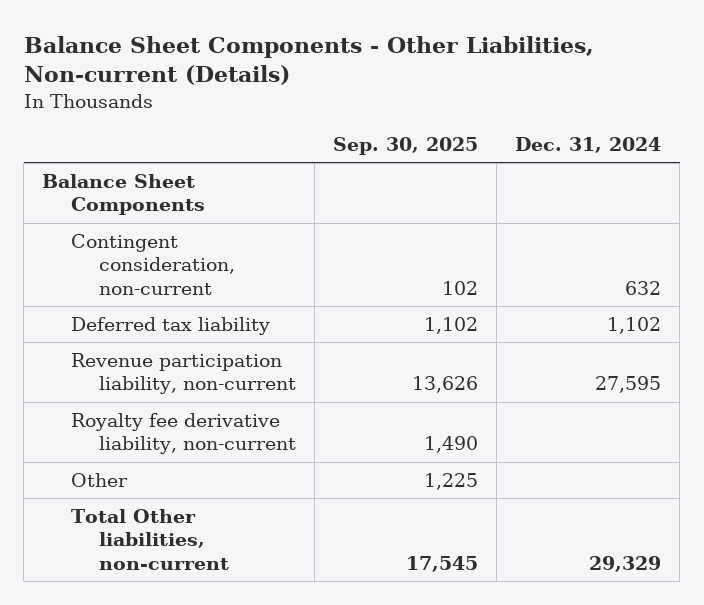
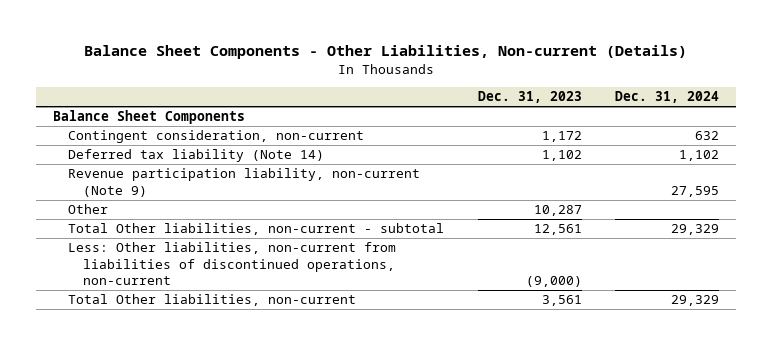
[333,137,479,156] Sep. 30, 2025 -> none
none -> [477,91,582,104] Dec. 31, 2023
[70,412,297,455] Royalty fee derivative liability, non-current -> none
[70,316,270,335] Deferred tax liability -> [67,149,324,163] Deferred tax liability (Note 14)
[70,352,297,395] Revenue participation liability, non-current -> [67,168,420,197] Revenue participation liability, non-current (Note 9)
none -> [67,223,444,236] Total Other liabilities, non-current - subtotal
none -> [67,242,396,285] Less: Other liabilities, non-current from liabilities of discontinued operations, non-current

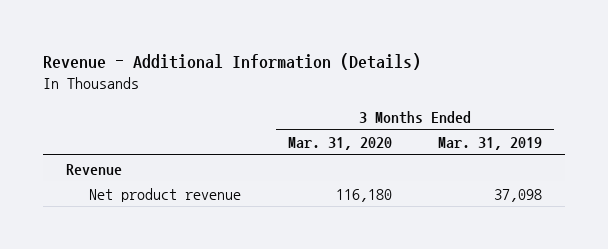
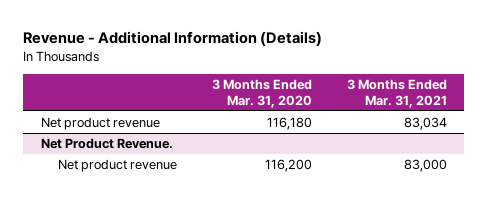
[438,137,543,151] Mar. 31, 2019 -> none
none -> [346,79,447,108] 3 Months Ended Mar. 31, 2021
[66,163,123,175] Revenue -> none
none -> [40,138,173,150] Net Product Revenue.
none -> [58,159,178,173] Net product revenue

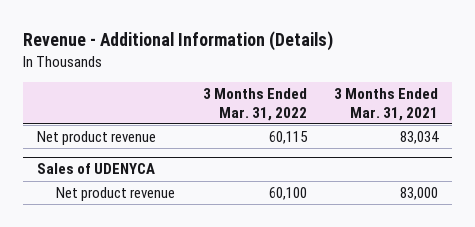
[212,79,313,108] 3 Months Ended Mar. 31, 2020 -> none
none -> [202,87,307,121] 3 Months Ended Mar. 31, 2022
[40,138,173,150] Net Product Revenue. -> [36,163,155,175] Sales of UDENYCA

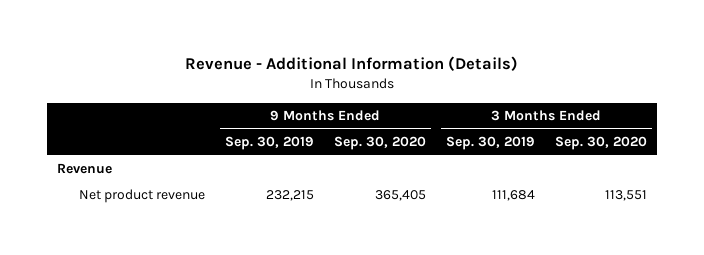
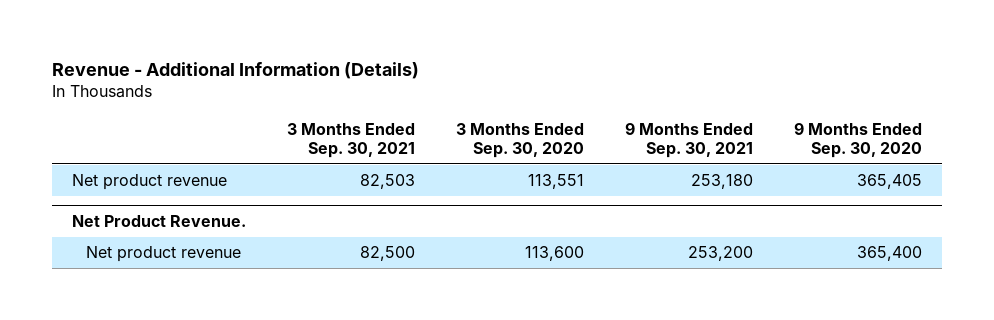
[224,136,314,151] Sep. 30, 2019 -> none
[445,136,535,151] Sep. 30, 2019 -> none
none -> [287,122,416,158] 3 Months Ended Sep. 30, 2021
none -> [624,121,753,158] 9 Months Ended Sep. 30, 2021
[57,163,113,175] Revenue -> none
none -> [72,215,247,228] Net Product Revenue.
none -> [86,246,242,263] Net product revenue

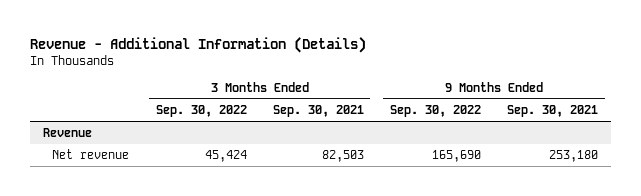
[455,122,584,158] 3 Months Ended Sep. 30, 2020 -> none
[793,121,922,158] 9 Months Ended Sep. 30, 2020 -> none
none -> [155,105,247,118] Sep. 30, 2022
none -> [389,105,481,118] Sep. 30, 2022
[72,215,247,228] Net Product Revenue. -> none
[86,246,242,263] Net product revenue -> none
none -> [43,128,93,138] Revenue
[72,174,228,191] Net product revenue -> [52,149,130,160] Net revenue

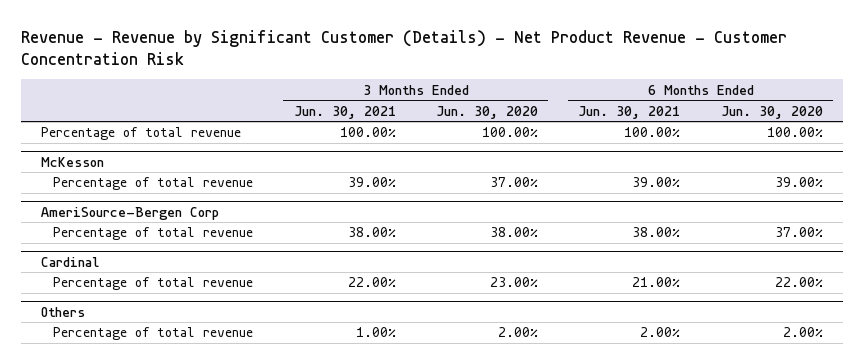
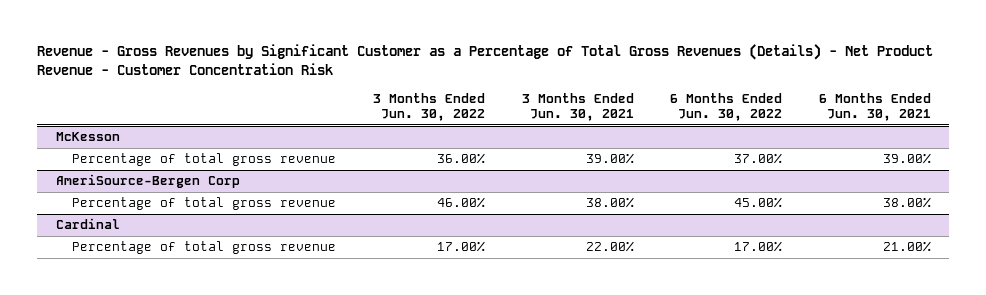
[20,30,787,66] Revenue - Revenue by Significant Customer (Details) - Net Product Revenue - Customer Concentration Risk -> [37,44,934,76] Revenue - Gross Revenues by Significant Customer as a Percentage of Total Gross Revenues (Details) - Net Product Revenue - Customer Concentration Risk
[436,105,539,119] Jun. 30, 2020 -> none
[720,105,823,119] Jun. 30, 2020 -> none
none -> [373,92,486,122] 3 Months Ended Jun. 30, 2022
none -> [670,92,783,122] 6 Months Ended Jun. 30, 2022
[41,127,242,141] Percentage of total revenue -> none
[53,177,254,191] Percentage of total revenue -> [72,153,337,167] Percentage of total gross revenue
[53,227,254,241] Percentage of total revenue -> [72,197,337,211] Percentage of total gross revenue
[41,306,86,317] Others -> none
[53,327,254,341] Percentage of total revenue -> none
[53,277,254,291] Percentage of total revenue -> [72,241,337,255] Percentage of total gross revenue

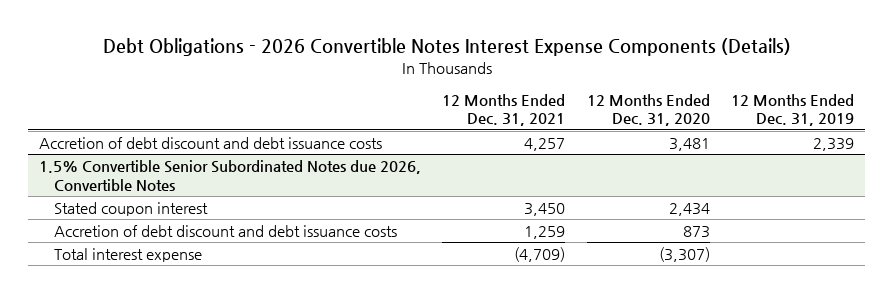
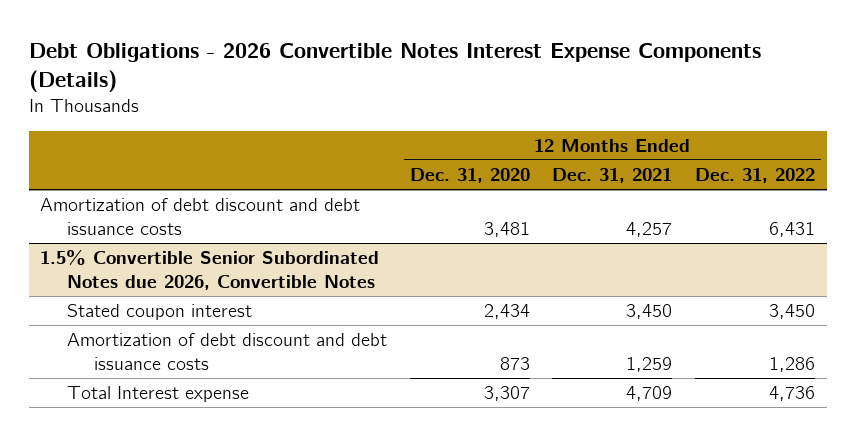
[731,93,855,127] 12 Months Ended Dec. 31, 2019 -> none
none -> [695,168,816,184] Dec. 31, 2022
[39,137,383,150] Accretion of debt discount and debt issuance costs -> [39,198,360,236] Amortization of debt discount and debt issuance costs
[54,225,398,238] Accretion of debt discount and debt issuance costs -> [66,333,387,371] Amortization of debt discount and debt issuance costs
[54,248,203,263] Total interest expense -> [66,386,249,403] Total Interest expense
[514,247,566,263] (4,709) -> [626,386,673,402] 4,709
[658,247,710,263] (3,307) -> [483,386,530,402] 3,307

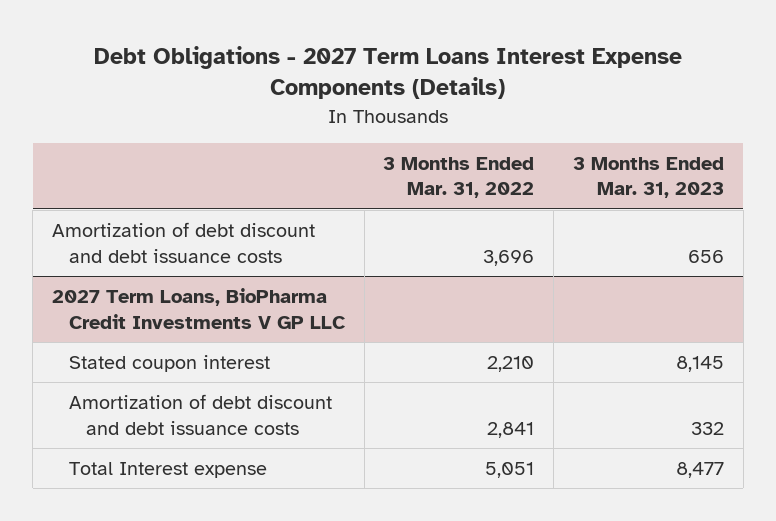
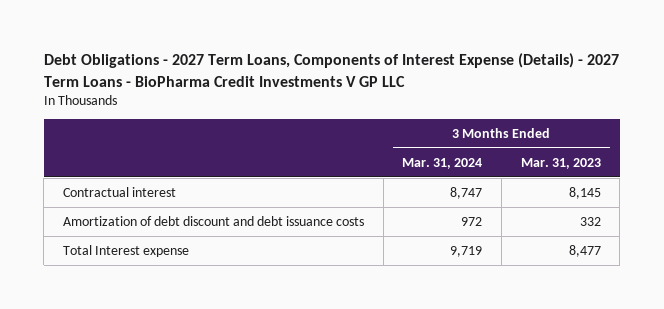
[94,46,683,100] Debt Obligations - 2027 Term Loans Interest Expense Components (Details) -> [43,53,619,87] Debt Obligations - 2027 Term Loans, Components of Interest Expense (Details) - 2027 Term Loans - BioPharma Credit Investments V GP LLC
[383,156,535,199] 3 Months Ended Mar. 31, 2022 -> none
none -> [402,157,483,169] Mar. 31, 2024
[52,221,316,263] Amortization of debt discount and debt issuance costs -> none
[52,287,346,329] 2027 Term Loans, BioPharma Credit Investments V GP LLC -> none
[68,354,270,372] Stated coupon interest -> [63,186,177,197] Contractual interest

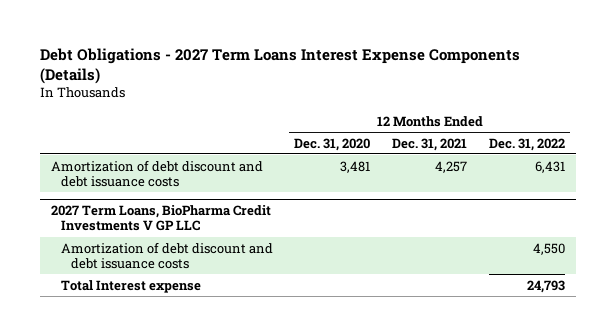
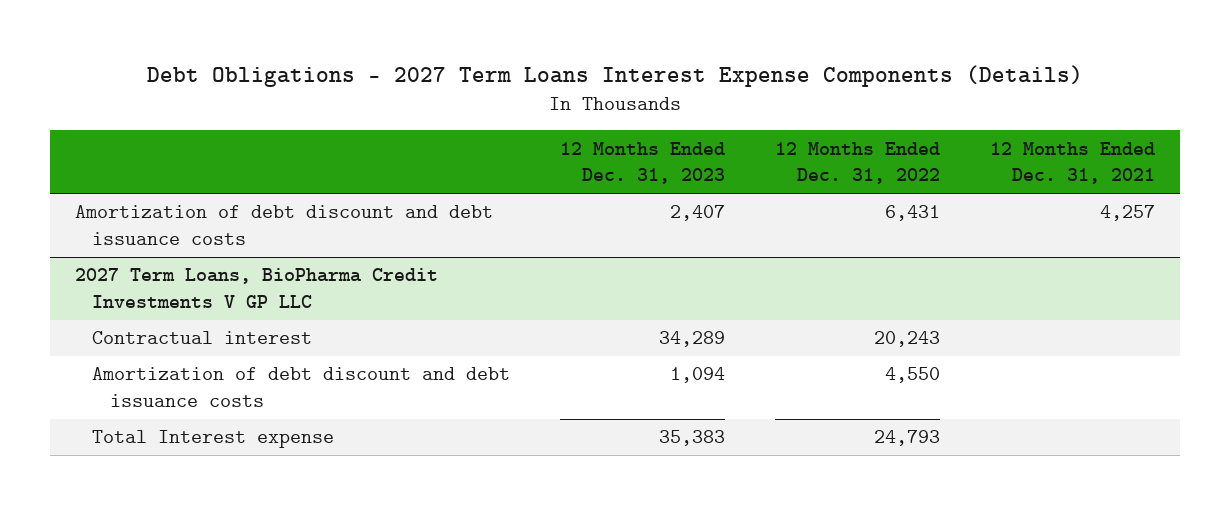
[294,137,371,151] Dec. 31, 2020 -> none
none -> [560,141,726,185] 12 Months Ended Dec. 31, 2023
none -> [92,331,313,345] Contractual interest

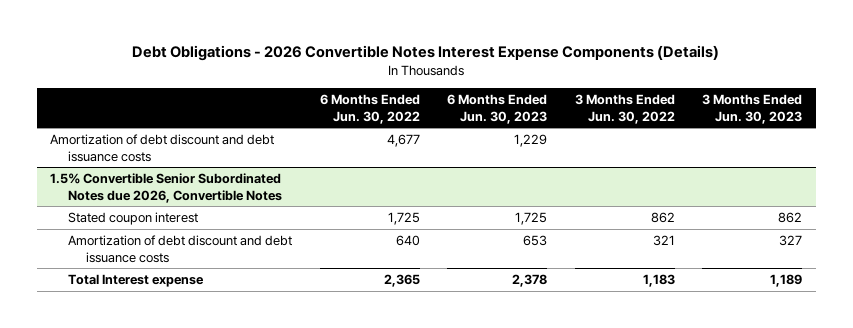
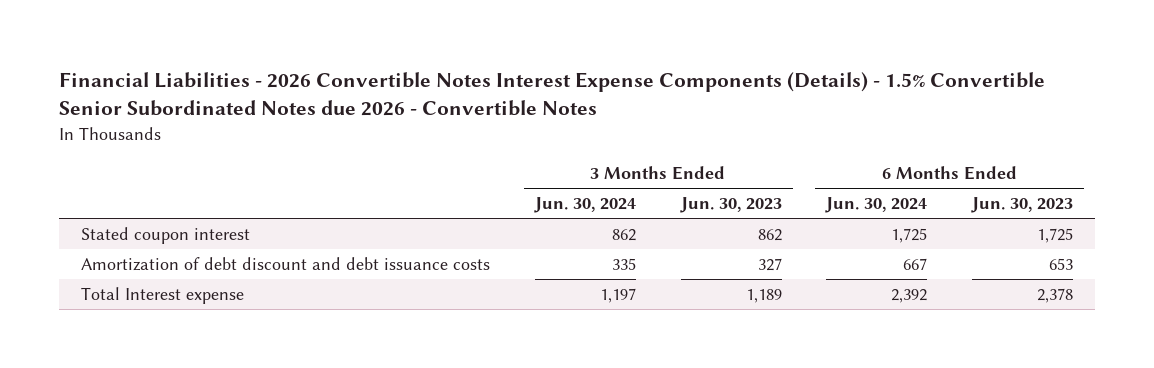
[132,45,720,62] Debt Obligations - 2026 Convertible Notes Interest Expense Components (Details) -> [59,72,1046,117] Financial Liabilities - 2026 Convertible Notes Interest Expense Components (Details) - 1.5% Convertible Senior Subordinated Notes due 2026 - Convertible Notes
[319,94,420,124] 6 Months Ended Jun. 30, 2022 -> none
[574,94,675,124] 3 Months Ended Jun. 30, 2022 -> none
none -> [534,196,637,213] Jun. 30, 2024
none -> [825,196,928,213] Jun. 30, 2024
[50,134,275,162] Amortization of debt discount and debt issuance costs -> none
[50,173,283,203] 1.5% Convertible Senior Subordinated Notes due 2026, Convertible Notes -> none

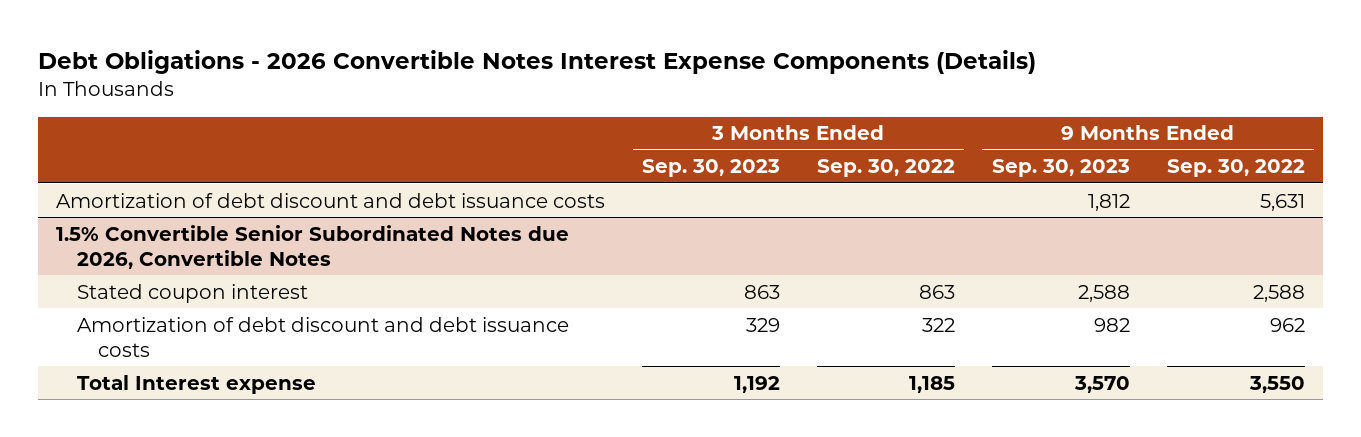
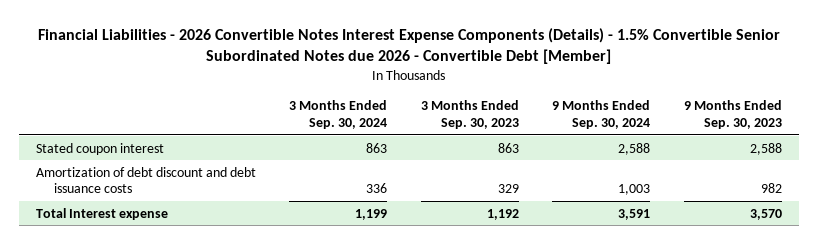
[37,50,1036,75] Debt Obligations - 2026 Convertible Notes Interest Expense Components (Details) -> [37,28,780,65] Financial Liabilities - 2026 Convertible Notes Interest Expense Components (Details) - 1.5% Convertible Senior Subordinated Notes due 2026 - Convertible Debt [Member]
[816,159,955,178] Sep. 30, 2022 -> none
[1166,159,1305,178] Sep. 30, 2022 -> none
none -> [289,100,388,130] 3 Months Ended Sep. 30, 2024
none -> [552,100,651,130] 9 Months Ended Sep. 30, 2024
[56,192,606,208] Amortization of debt discount and debt issuance costs -> none
[56,224,570,269] 1.5% Convertible Senior Subordinated Notes due 2026, Convertible Notes -> none

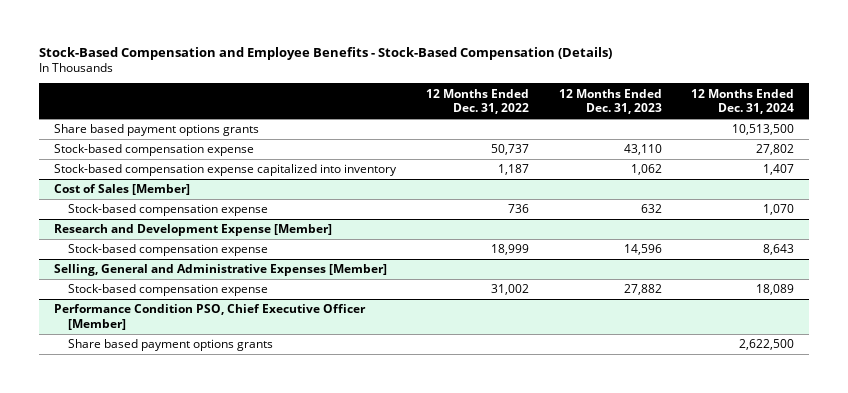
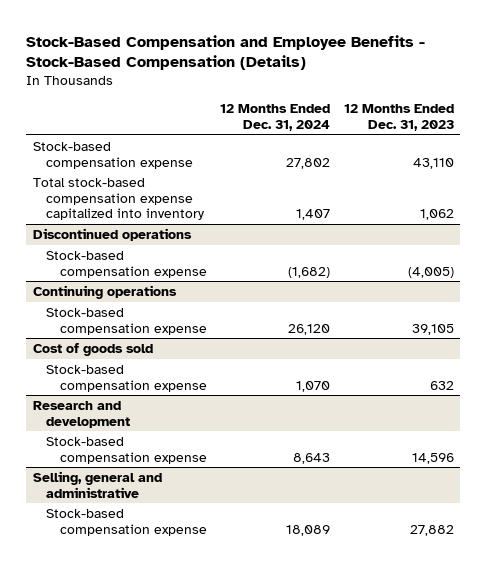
[425,88,529,115] 12 Months Ended Dec. 31, 2022 -> none
[53,124,259,137] Share based payment options grants -> none
[53,164,397,177] Stock-based compensation expense capitalized into inventory -> [32,177,205,221] Total stock-based compensation expense capitalized into inventory
none -> [32,227,192,241] Discontinued operations
none -> [46,250,207,278] Stock-based compensation expense
none -> [32,284,177,299] Continuing operations
none -> [46,307,207,335] Stock-based compensation expense
[53,184,190,196] Cost of Sales [Member] -> [32,342,153,356] Cost of goods sold
[53,224,332,237] Research and Development Expense [Member] -> [32,400,131,428] Research and development
[53,264,387,277] Selling, General and Administrative Expenses [Member] -> [32,470,162,498] Selling, general and administrative
[53,304,366,330] Performance Condition PSO, Chief Executive Officer [Member] -> none
[67,339,273,352] Share based payment options grants -> none

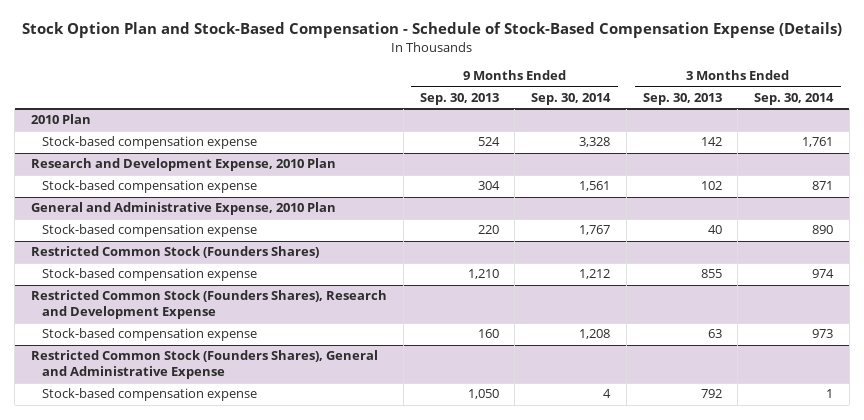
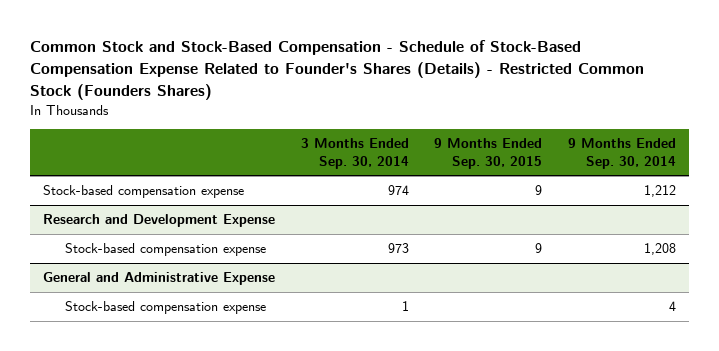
[22,22,843,39] Stock Option Plan and Stock-Based Compensation - Schedule of Stock-Based Compensation Expense (Details) -> [30,39,645,100] Common Stock and Stock-Based Compensation - Schedule of Stock-Based Compensation Expense Related to Founder's Shares (Details) - Restricted Common Stock (Founders Shares)
[419,92,499,105] Sep. 30, 2013 -> none
[642,92,722,105] Sep. 30, 2013 -> none
none -> [434,137,543,169] 9 Months Ended Sep. 30, 2015
[31,114,92,125] 2010 Plan -> none
[42,136,258,150] Stock-based compensation expense -> none
[31,158,337,172] Research and Development Expense, 2010 Plan -> none
[42,180,258,194] Stock-based compensation expense -> none
[31,202,337,216] General and Administrative Expense, 2010 Plan -> none
[42,224,258,238] Stock-based compensation expense -> none
[31,246,320,259] Restricted Common Stock (Founders Shares) -> none
[31,290,388,320] Restricted Common Stock (Founders Shares), Research and Development Expense -> none
none -> [42,214,275,228] Research and Development Expense
[31,350,379,380] Restricted Common Stock (Founders Shares), General and Administrative Expense -> none
none -> [42,272,275,286] General and Administrative Expense

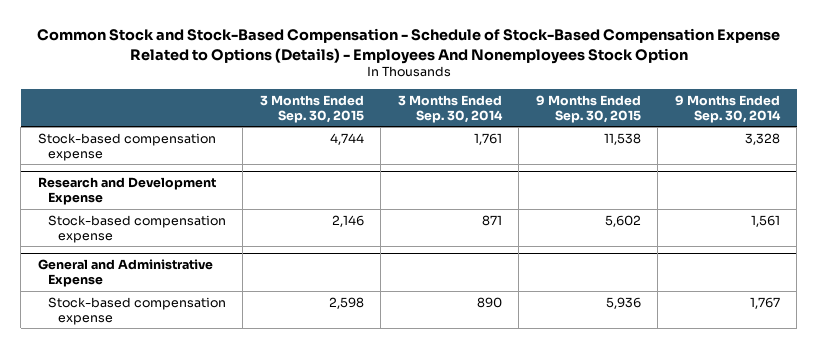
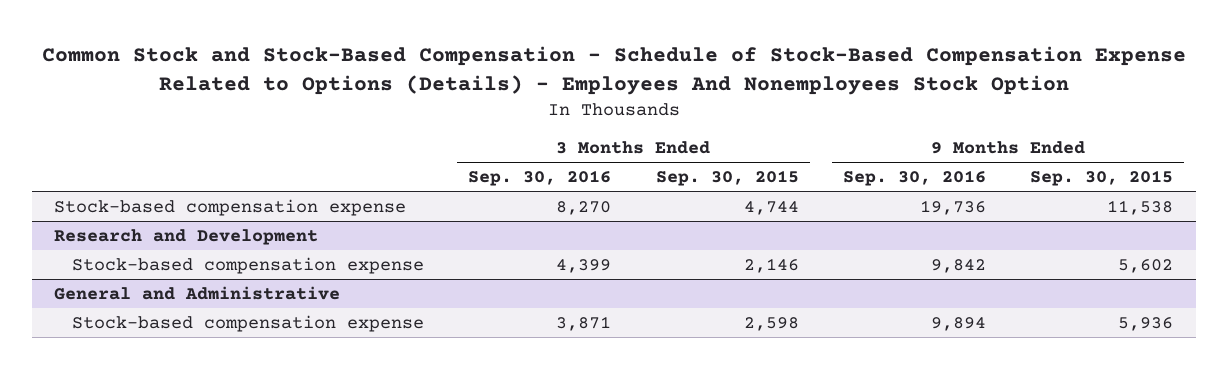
[397,94,503,123] 3 Months Ended Sep. 30, 2014 -> none
[674,94,781,123] 9 Months Ended Sep. 30, 2014 -> none
none -> [468,170,612,187] Sep. 30, 2016
none -> [842,170,986,187] Sep. 30, 2016
[37,177,216,206] Research and Development Expense -> [54,228,319,245] Research and Development
[37,259,213,288] General and Administrative Expense -> [54,285,341,300] General and Administrative

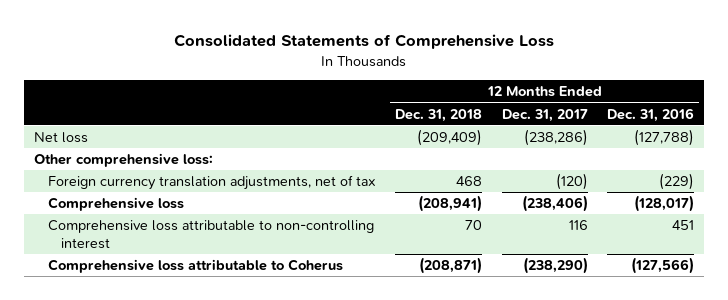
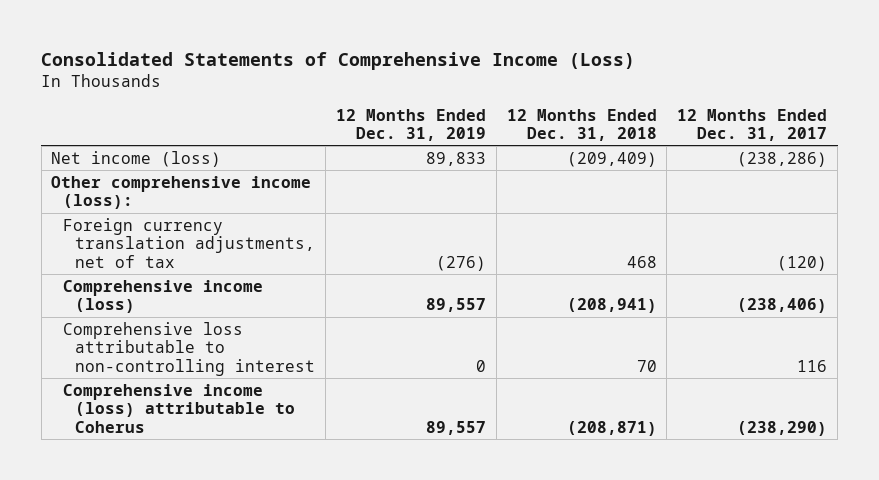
[174,34,555,50] Consolidated Statements of Comprehensive Loss -> [41,51,636,70] Consolidated Statements of Comprehensive Income (Loss)
[607,107,695,122] Dec. 31, 2016 -> none
none -> [335,108,486,141] 12 Months Ended Dec. 31, 2019
[33,132,88,144] Net loss -> [51,150,222,167] Net income (loss)
[33,153,213,168] Other comprehensive loss: -> [51,175,312,210] Other comprehensive income (loss):
[47,197,184,212] Comprehensive loss -> [63,279,264,314] Comprehensive income (loss)
[47,259,343,274] Comprehensive loss attributable to Coherus -> [63,383,295,433] Comprehensive income (loss) attributable to Coherus

